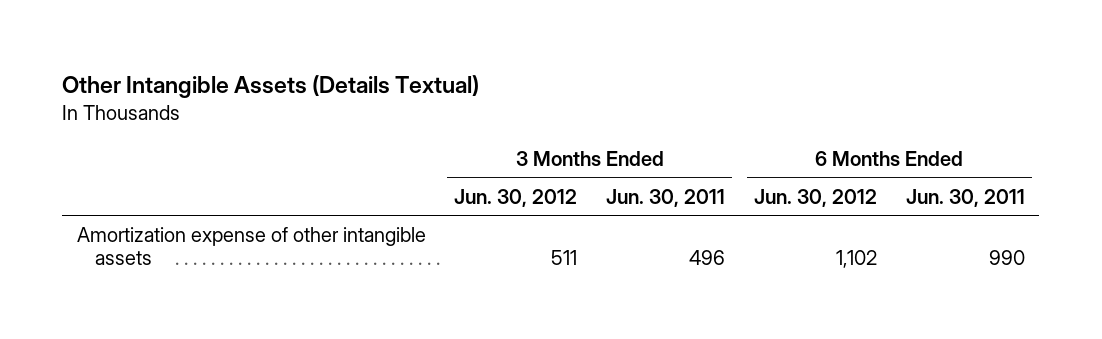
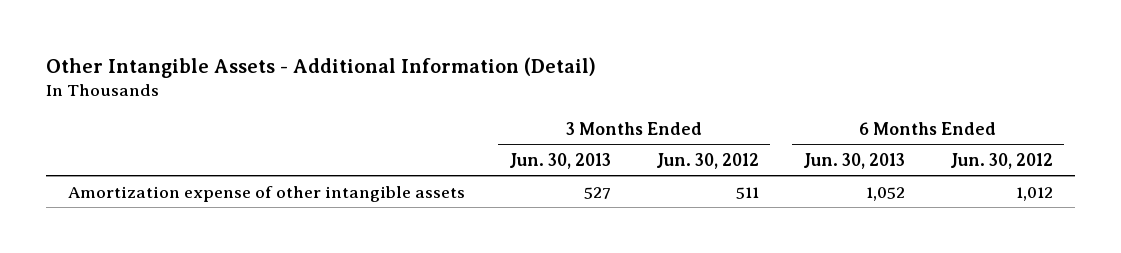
[62,75,480,99] Other Intangible Assets (Details Textual) -> [45,56,596,78] Other Intangible Assets - Additional Information (Detail)
[606,188,726,207] Jun. 30, 2011 -> none
[905,188,1025,207] Jun. 30, 2011 -> none
none -> [509,152,612,169] Jun. 30, 2013
none -> [803,152,906,169] Jun. 30, 2013
[836,250,878,269] 1,102 -> [1016,186,1054,201] 1,012

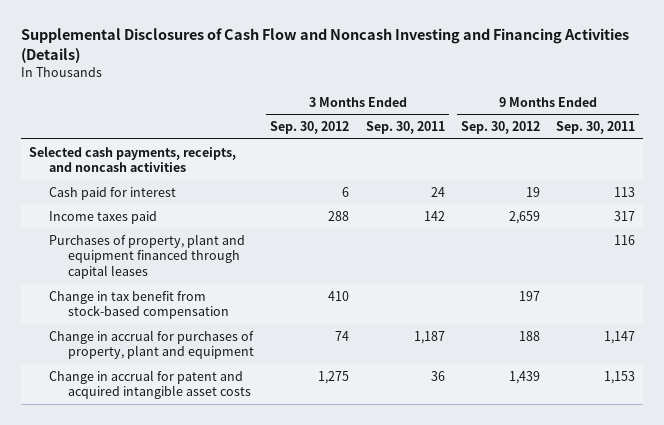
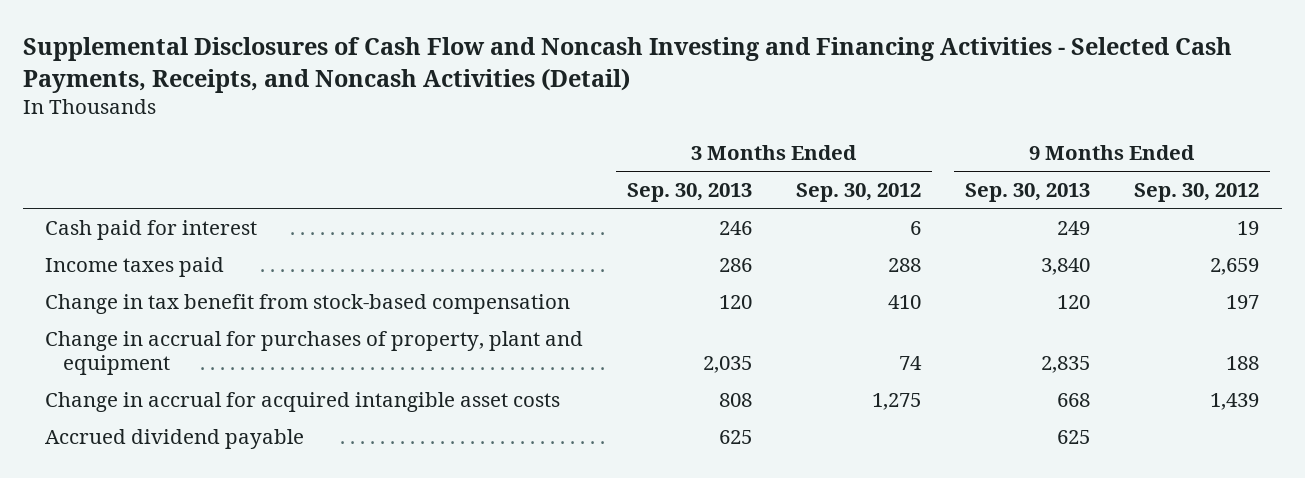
[20,28,629,64] Supplemental Disclosures of Cash Flow and Noncash Investing and Financing Activities (Details) -> [23,36,1233,93] Supplemental Disclosures of Cash Flow and Noncash Investing and Financing Activities - Selected Cash Payments, Receipts, and Noncash Activities (Detail)
[365,121,445,135] Sep. 30, 2011 -> none
[555,121,635,135] Sep. 30, 2011 -> none
none -> [627,183,753,203] Sep. 30, 2013
none -> [965,183,1091,203] Sep. 30, 2013
[28,145,236,173] Selected cash payments, receipts, and noncash activities -> none
[48,233,245,280] Purchases of property, plant and equipment financed through capital leases -> none
[48,369,252,400] Change in accrual for patent and acquired intangible asset costs -> [45,391,561,412] Change in accrual for acquired intangible asset costs
none -> [45,428,305,449] Accrued dividend payable

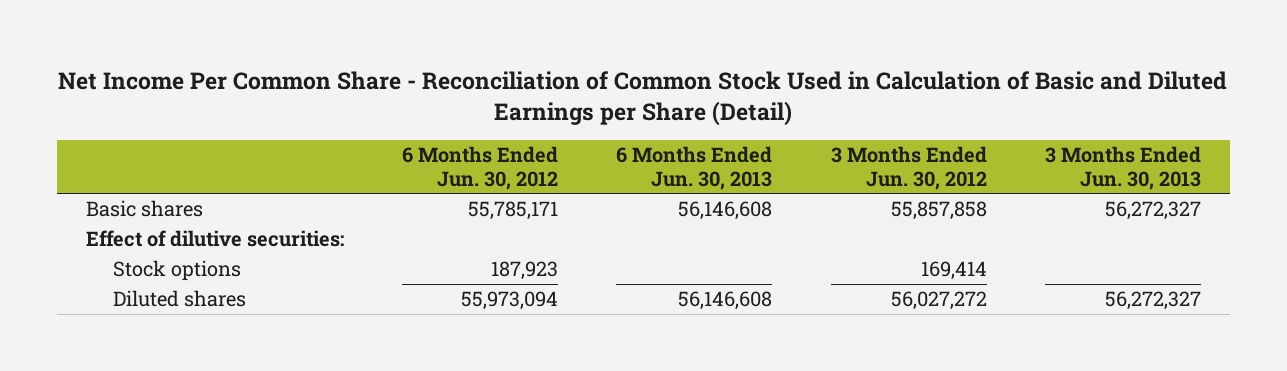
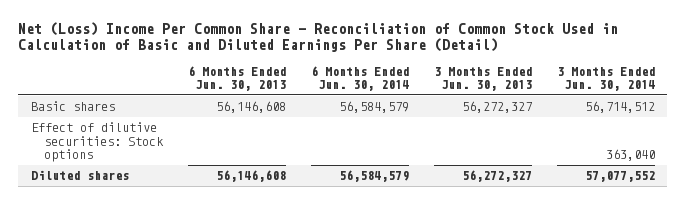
[58,70,1228,126] Net Income Per Common Share - Reconciliation of Common Stock Used in Calculation of Basic and Diluted Earnings per Share (Detail) -> [18,22,619,53] Net (Loss) Income Per Common Share - Reconciliation of Common Stock Used in Calculation of Basic and Diluted Earnings Per Share (Detail)
[402,146,559,190] 6 Months Ended Jun. 30, 2012 -> none
[830,146,987,190] 3 Months Ended Jun. 30, 2012 -> none
none -> [310,65,409,92] 6 Months Ended Jun. 30, 2014
none -> [556,66,655,92] 3 Months Ended Jun. 30, 2014
[86,230,345,248] Effect of dilutive securities: -> none
[113,260,242,282] Stock options -> [30,122,164,163] Effect of dilutive securities: Stock options

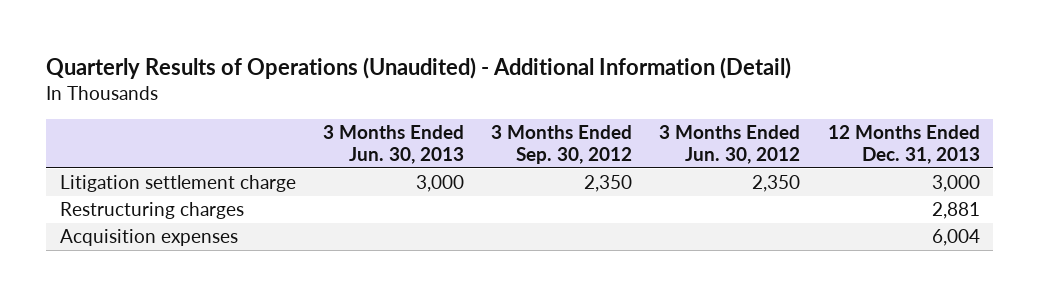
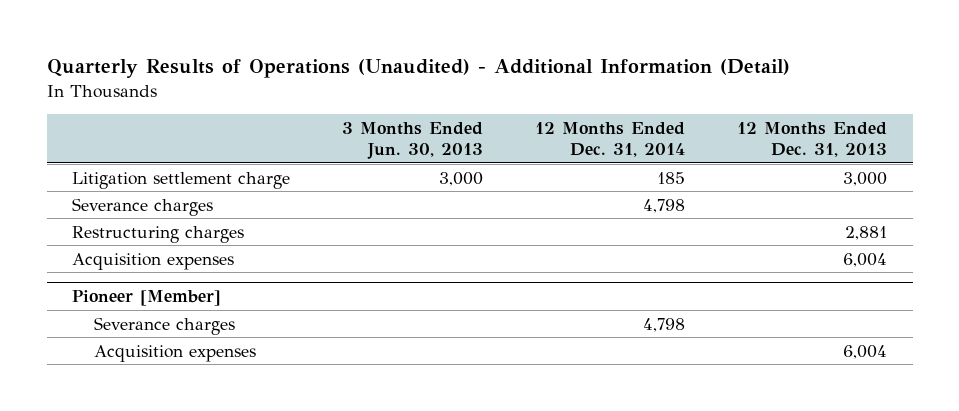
[491,124,633,164] 3 Months Ended Sep. 30, 2012 -> none
[659,124,801,164] 3 Months Ended Jun. 30, 2012 -> none
none -> [535,121,686,158] 12 Months Ended Dec. 31, 2014
none -> [72,197,214,216] Severance charges
none -> [72,290,222,307] Pioneer [Member]
none -> [94,316,236,335] Severance charges
none -> [94,344,257,362] Acquisition expenses

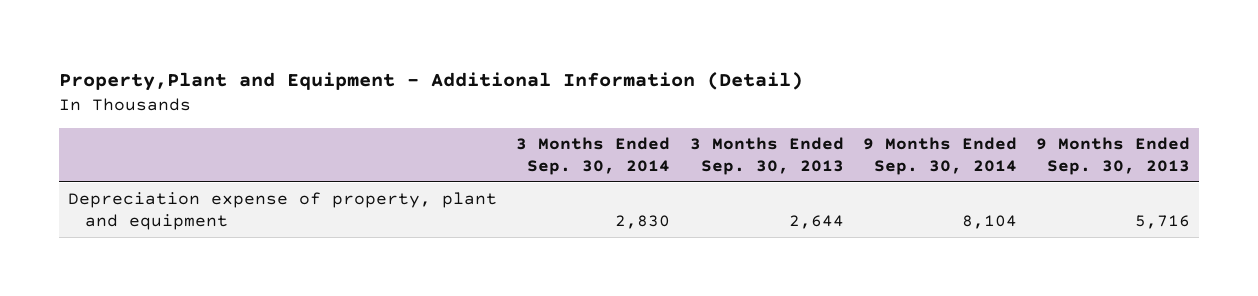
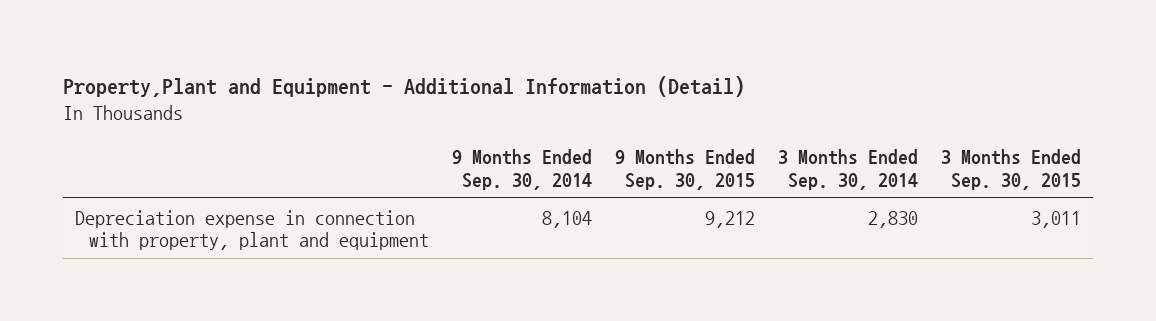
[689,137,844,176] 3 Months Ended Sep. 30, 2013 -> none
[1035,137,1190,176] 9 Months Ended Sep. 30, 2013 -> none
none -> [615,149,756,190] 9 Months Ended Sep. 30, 2015
none -> [941,149,1082,190] 3 Months Ended Sep. 30, 2015
[68,191,498,231] Depreciation expense of property, plant and equipment -> [74,209,429,251] Depreciation expense in connection with property, plant and equipment

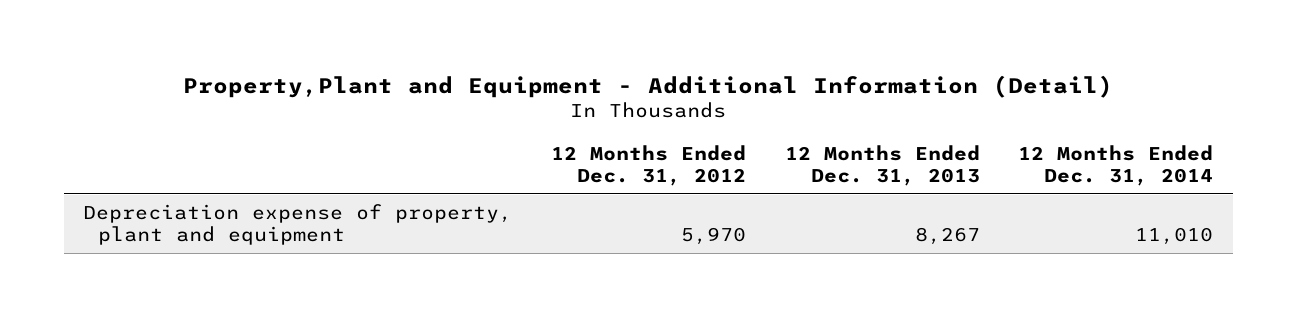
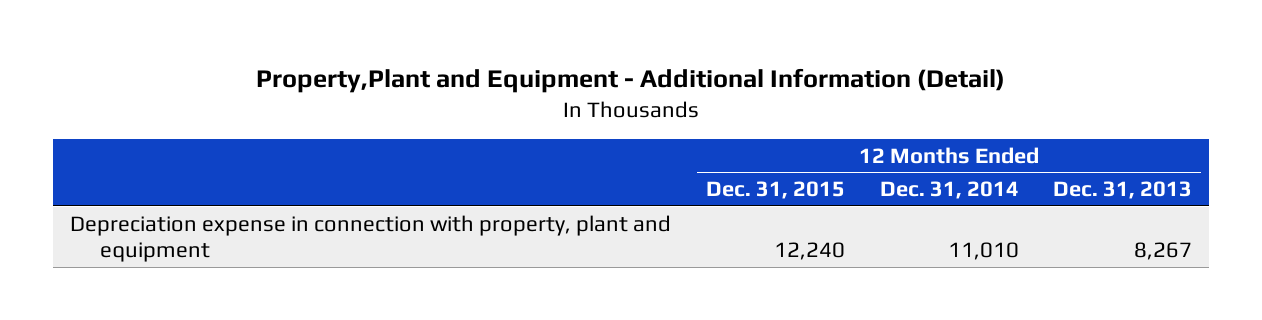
[550,145,746,187] 12 Months Ended Dec. 31, 2012 -> none
none -> [705,181,845,200] Dec. 31, 2015
[83,204,513,246] Depreciation expense of property, plant and equipment -> [70,214,672,263] Depreciation expense in connection with property, plant and equipment

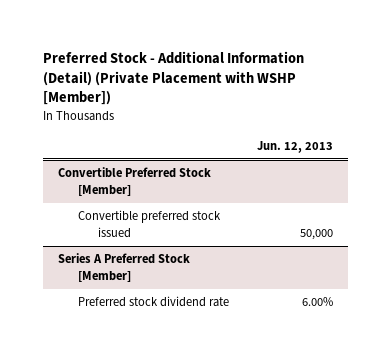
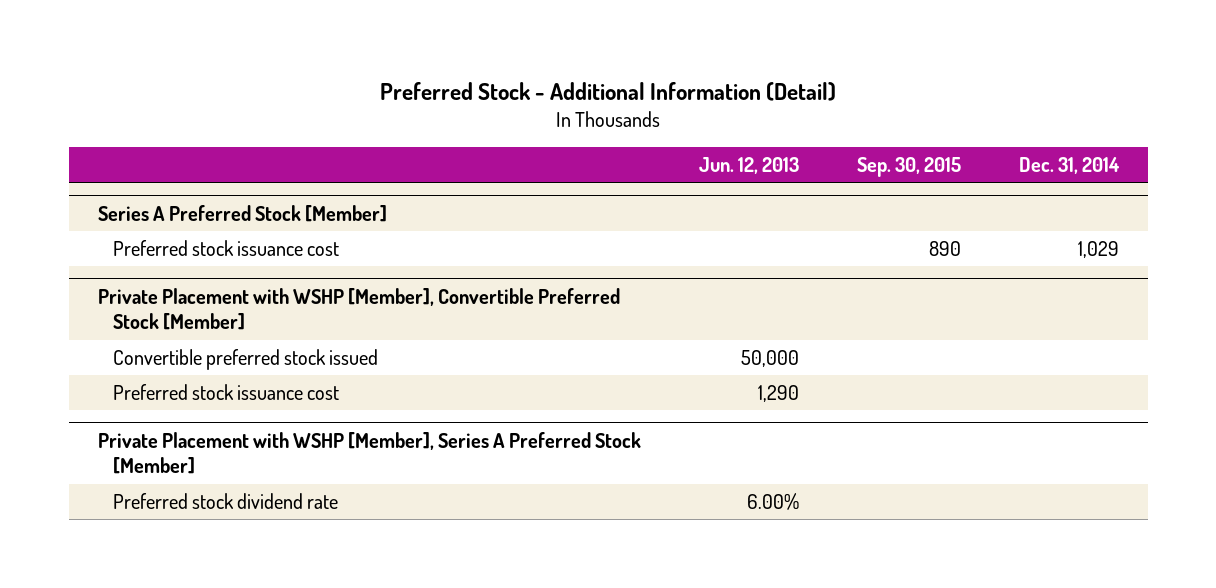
[43,51,305,106] Preferred Stock - Additional Information (Detail) (Private Placement with WSHP [Member]) -> [380,81,837,101] Preferred Stock - Additional Information (Detail)
none -> [856,156,961,177] Sep. 30, 2015
none -> [1018,156,1120,174] Dec. 31, 2014
[57,167,211,196] Convertible Preferred Stock [Member] -> none
[77,210,221,238] Convertible preferred stock issued -> none
none -> [113,239,340,256] Preferred stock issuance cost
none -> [97,287,620,331] Private Placement with WSHP [Member], Convertible Preferred Stock [Member]
none -> [113,348,379,370] Convertible preferred stock issued
none -> [113,383,340,400] Preferred stock issuance cost
none -> [97,431,641,475] Private Placement with WSHP [Member], Series A Preferred Stock [Member]

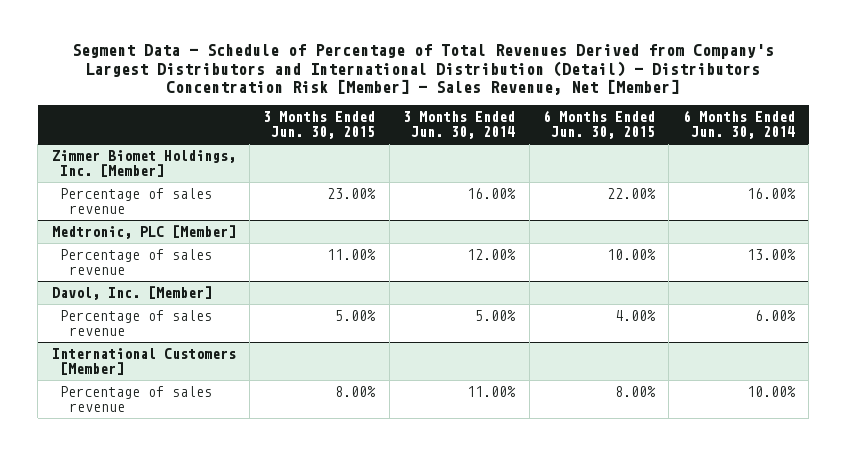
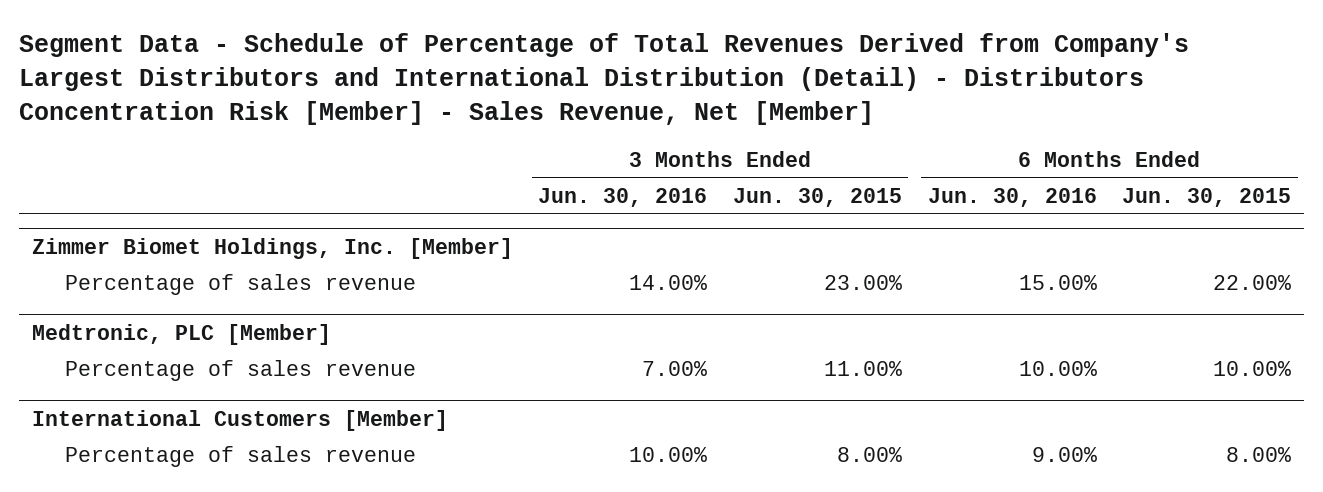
[403,111,516,140] 3 Months Ended Jun. 30, 2014 -> none
[682,110,795,140] 6 Months Ended Jun. 30, 2014 -> none
none -> [538,187,708,207] Jun. 30, 2016
none -> [927,187,1097,207] Jun. 30, 2016
[51,285,212,300] Davol, Inc. [Member] -> none
[60,309,213,337] Percentage of sales revenue -> none

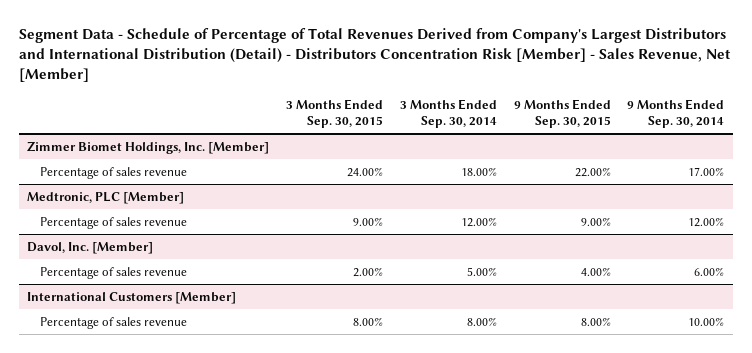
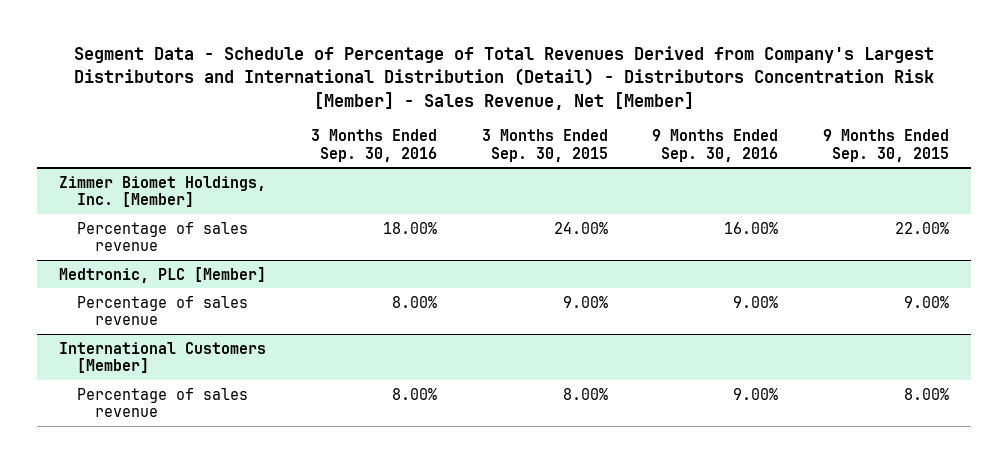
[399,99,497,129] 3 Months Ended Sep. 30, 2014 -> none
[627,99,725,129] 9 Months Ended Sep. 30, 2014 -> none
none -> [310,128,437,162] 3 Months Ended Sep. 30, 2016
none -> [652,128,779,162] 9 Months Ended Sep. 30, 2016
[27,241,154,254] Davol, Inc. [Member] -> none
[39,266,187,279] Percentage of sales revenue -> none

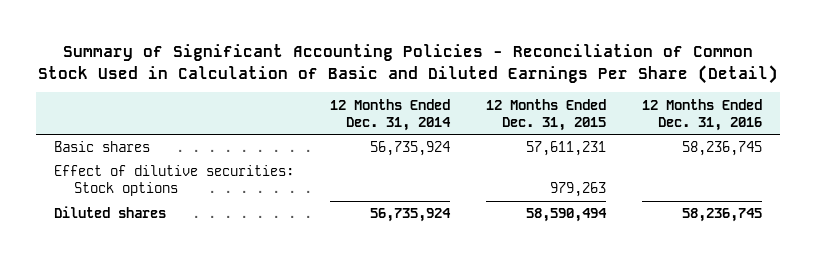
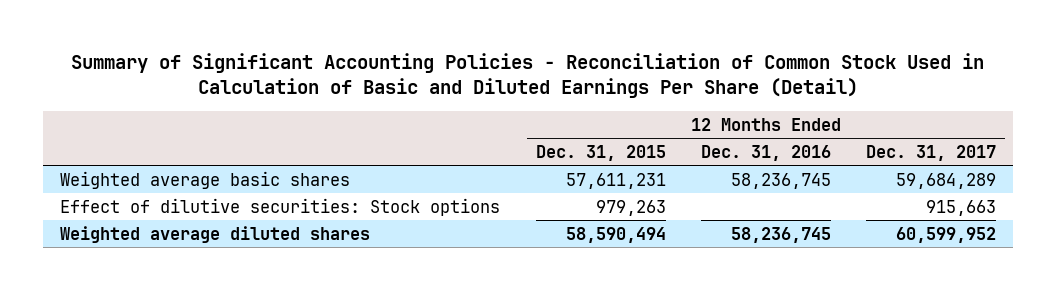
[329,98,451,131] 12 Months Ended Dec. 31, 2014 -> none
none -> [865,144,996,161] Dec. 31, 2017
[53,141,150,153] Basic shares -> [60,170,351,189] Weighted average basic shares
[53,206,166,219] Diluted shares -> [60,225,371,243] Weighted average diluted shares

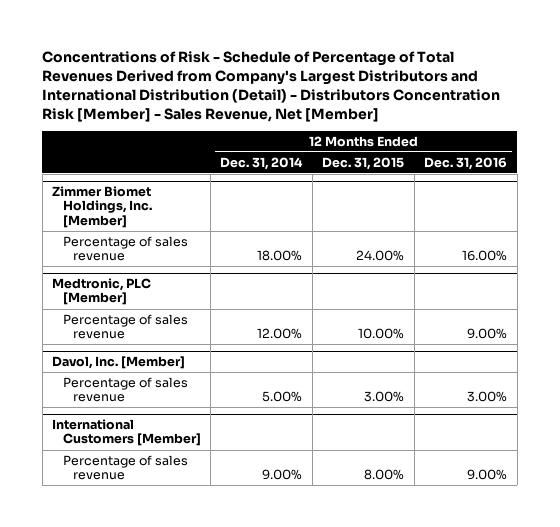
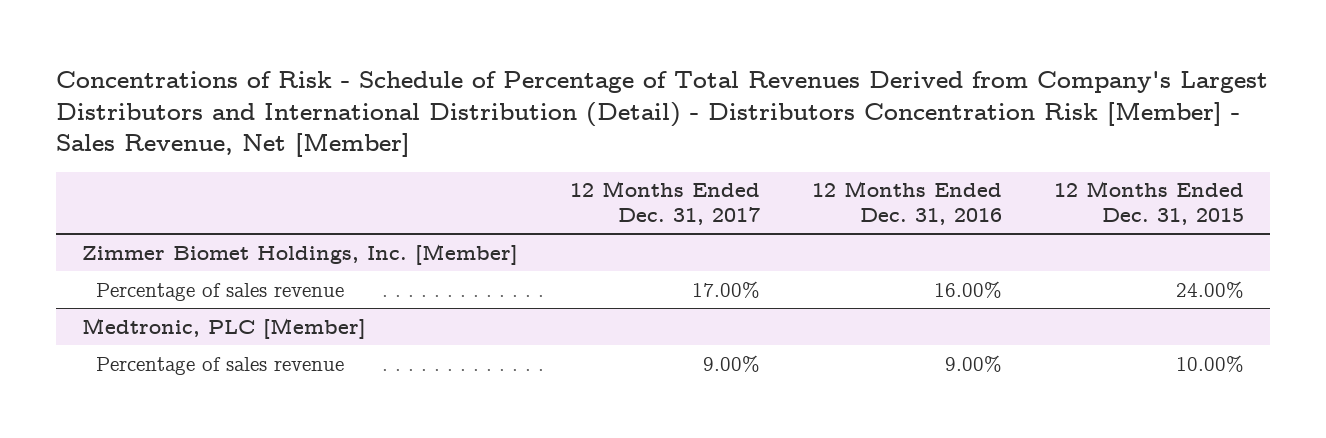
[220,156,304,170] Dec. 31, 2014 -> none
none -> [570,181,761,225] 12 Months Ended Dec. 31, 2017
[52,356,186,370] Davol, Inc. [Member] -> none
[62,376,188,403] Percentage of sales revenue -> none
[52,419,201,447] International Customers [Member] -> none
[62,454,188,481] Percentage of sales revenue -> none

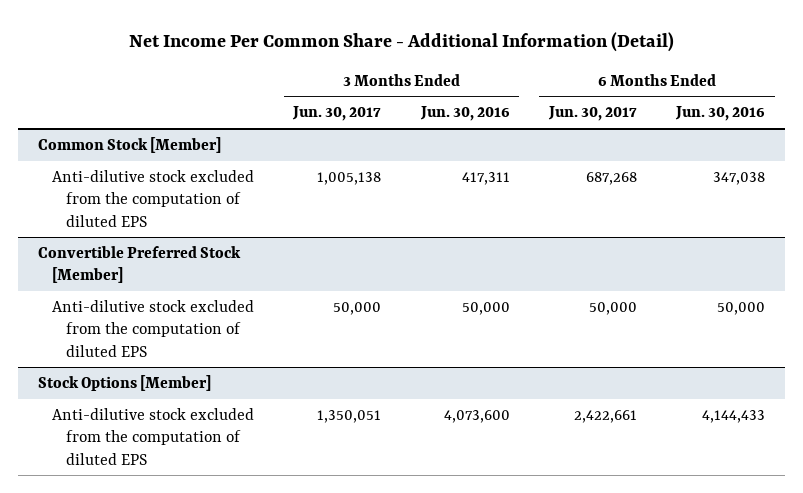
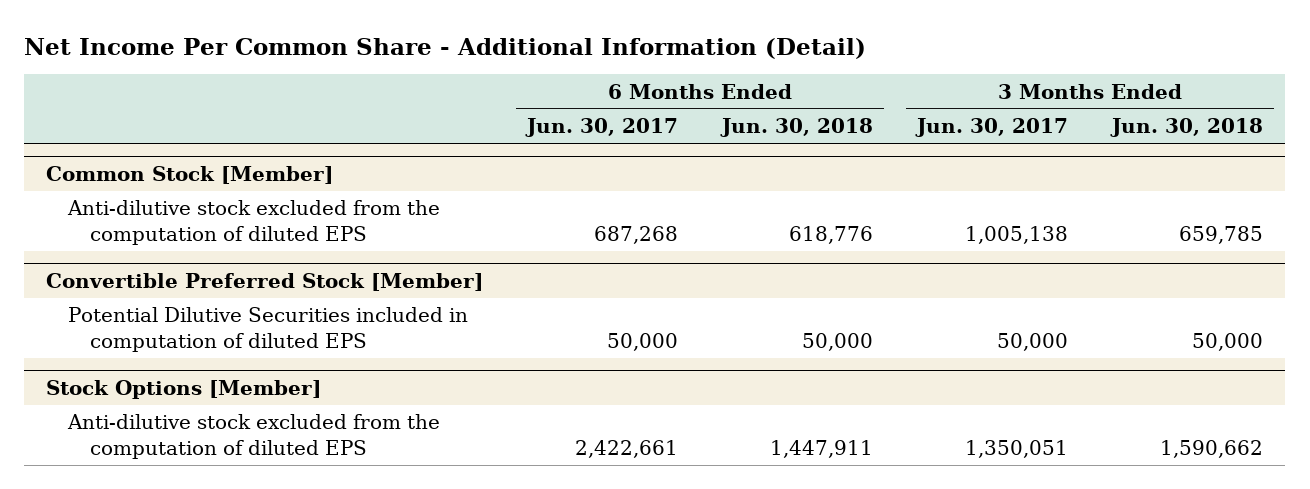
[419,106,510,122] Jun. 30, 2016 -> none
[675,106,766,122] Jun. 30, 2016 -> none
none -> [720,118,874,138] Jun. 30, 2018
none -> [1110,118,1264,138] Jun. 30, 2018
[52,300,255,357] Anti-dilutive stock excluded from the computation of diluted EPS -> none
none -> [68,307,469,352] Potential Dilutive Securities included in computation of diluted EPS

